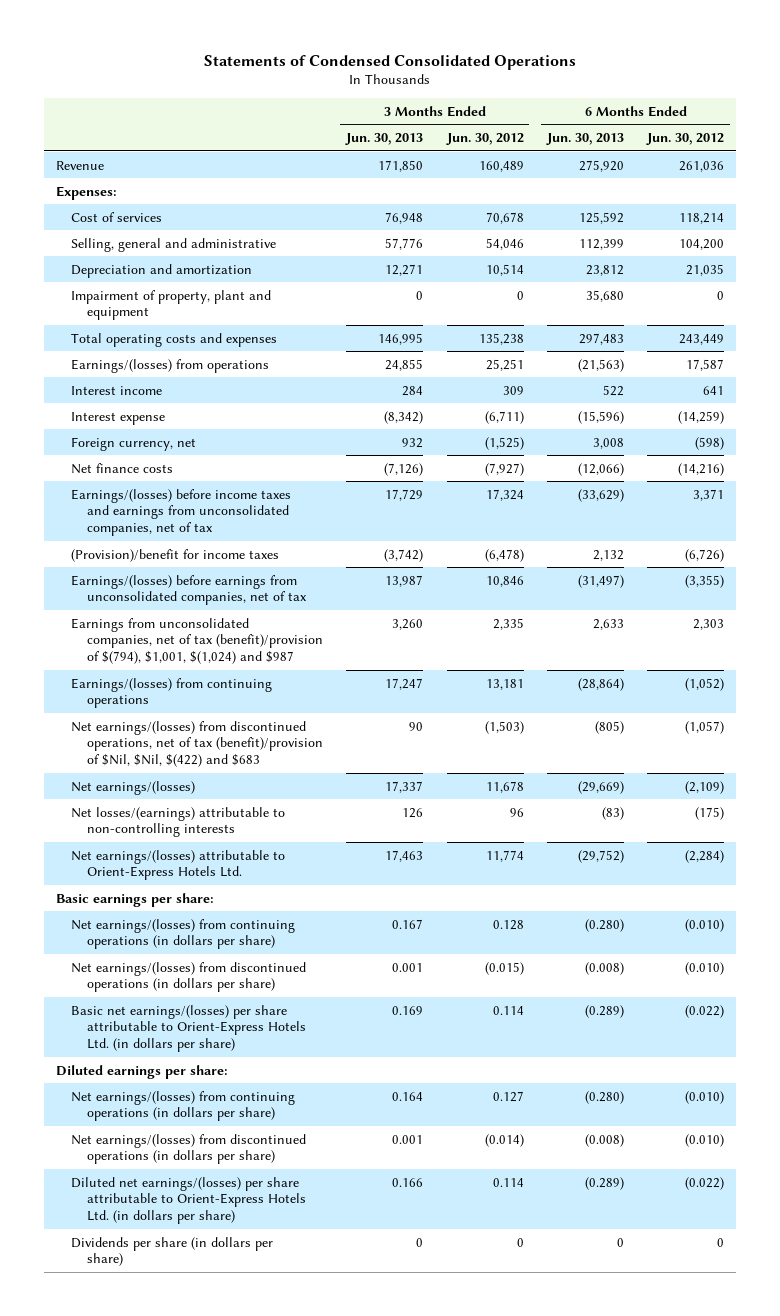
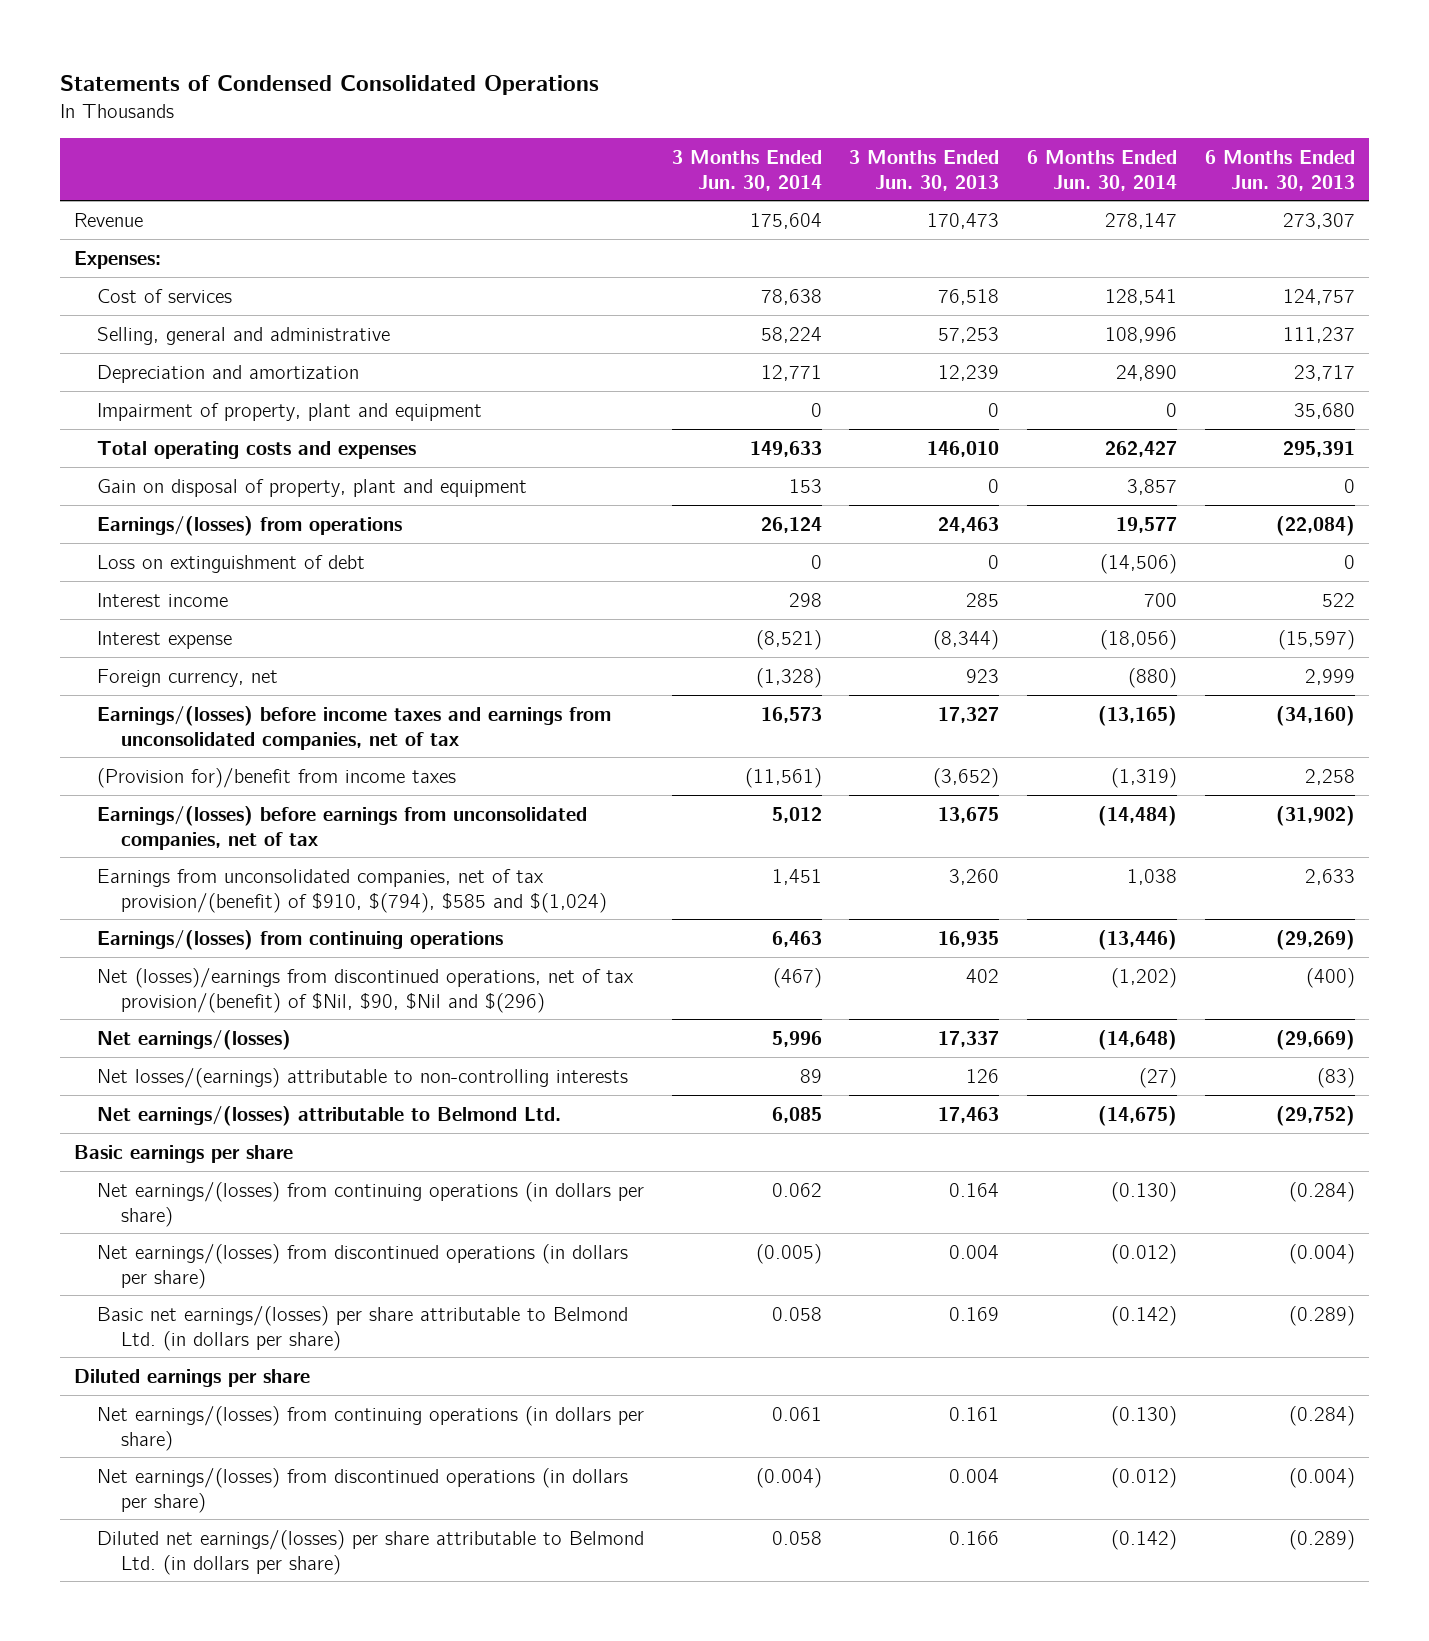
[445,133,524,146] Jun. 30, 2012 -> none
[646,133,725,146] Jun. 30, 2012 -> none
none -> [671,149,822,191] 3 Months Ended Jun. 30, 2014
none -> [1027,149,1178,191] 6 Months Ended Jun. 30, 2014
[378,159,424,172] 171,850 -> [927,212,1000,229] 170,473
[578,159,624,172] 275,920 -> [1282,212,1355,229] 273,307
[385,211,424,224] 76,948 -> [938,288,1000,305] 76,518
[578,211,624,224] 125,592 -> [1282,288,1355,305] 124,757
[385,237,424,250] 57,776 -> [938,326,1000,343] 57,253
[578,238,624,250] 112,399 -> [1282,326,1355,343] 111,237
[385,263,424,276] 12,271 -> [938,364,1000,381] 12,239
[585,264,624,276] 23,812 -> [1293,364,1355,381] 23,717
[71,462,174,474] Net finance costs -> none
[378,332,424,345] 146,995 -> [927,440,1000,457] 146,010
[578,332,624,345] 297,483 -> [1282,440,1355,457] 295,391
none -> [97,478,528,497] Gain on disposal of property, plant and equipment
[385,358,424,371] 24,855 -> [938,516,1000,533] 24,463
[577,358,624,372] (21,563) -> [1275,515,1355,536] (22,084)
none -> [97,554,366,573] Loss on extinguishment of debt
[402,385,424,396] 284 -> [966,592,1000,607] 285
[384,410,424,424] (8,342) -> [933,629,1000,650] (8,344)
[577,410,624,424] (15,596) -> [1277,629,1355,650] (15,597)
[402,437,424,448] 932 -> [966,668,1000,683] 923
[592,437,624,449] 3,008 -> [1304,668,1355,685] 2,999
[385,488,424,501] 17,729 -> [938,706,1000,723] 17,327
[577,488,624,502] (33,629) -> [1275,705,1355,726] (34,160)
[71,548,280,562] (Provision)/benefit for income taxes -> [97,767,457,788] (Provision for)/benefit from income taxes
[384,548,424,562] (3,742) -> [933,767,1000,788] (3,652)
[592,549,624,561] 2,132 -> [1304,768,1355,785] 2,258
[385,574,424,587] 13,987 -> [938,806,1000,823] 13,675
[577,574,624,588] (31,497) -> [1275,805,1355,826] (31,902)
[71,617,323,664] Earnings from unconsolidated companies, net of tax (benefit)/provision of $(794), $1,001, $(1,024) and $987 -> [97,868,607,913] Earnings from unconsolidated companies, net of tax provision/(benefit) of $910, $(794), $585 and $(1,024)
[385,677,424,690] 17,247 -> [938,930,1000,947] 16,935
[577,677,624,691] (28,864) -> [1275,929,1355,950] (29,269)
[71,720,323,767] Net earnings/(losses) from discontinued operations, net of tax (benefit)/provision of $Nil, $Nil, $(422) and $683 -> [97,967,635,1013] Net (losses)/earnings from discontinued operations, net of tax provision/(benefit) of $Nil, $90, $Nil and $(296)
[409,721,424,731] 90 -> [966,968,1000,983] 402
[594,720,624,734] (805) -> [1305,967,1355,988] (400)
[71,1236,274,1267] Dividends per share (in dollars per share) -> none
[71,849,286,881] Net earnings/(losses) attributable to Orient-Express Hotels Ltd. -> [97,1105,562,1126] Net earnings/(losses) attributable to Belmond Ltd.
[56,892,215,907] Basic earnings per share: -> [73,1144,293,1163] Basic earnings per share
[392,918,424,929] 0.167 -> [949,1182,1000,1197] 0.164
[584,918,624,932] (0.280) -> [1288,1181,1355,1202] (0.284)
[392,962,424,972] 0.001 -> [949,1244,1000,1259] 0.004
[584,961,624,975] (0.008) -> [1288,1243,1355,1264] (0.004)
[71,1004,306,1052] Basic net earnings/(losses) per share attributable to Orient-Express Hotels Ltd. (in dollars per share) -> [97,1305,629,1351] Basic net earnings/(losses) per share attributable to Belmond Ltd. (in dollars per share)
[56,1064,229,1079] Diluted earnings per share: -> [73,1368,310,1387] Diluted earnings per share
[392,1091,424,1101] 0.164 -> [949,1406,1000,1421] 0.161
[584,1090,624,1104] (0.280) -> [1288,1405,1355,1426] (0.284)
[392,1134,424,1144] 0.001 -> [949,1468,1000,1483] 0.004
[584,1133,624,1147] (0.008) -> [1288,1467,1355,1488] (0.004)
[71,1176,306,1224] Diluted net earnings/(losses) per share attributable to Orient-Express Hotels Ltd. (in dollars per share) -> [97,1529,645,1575] Diluted net earnings/(losses) per share attributable to Belmond Ltd. (in dollars per share)

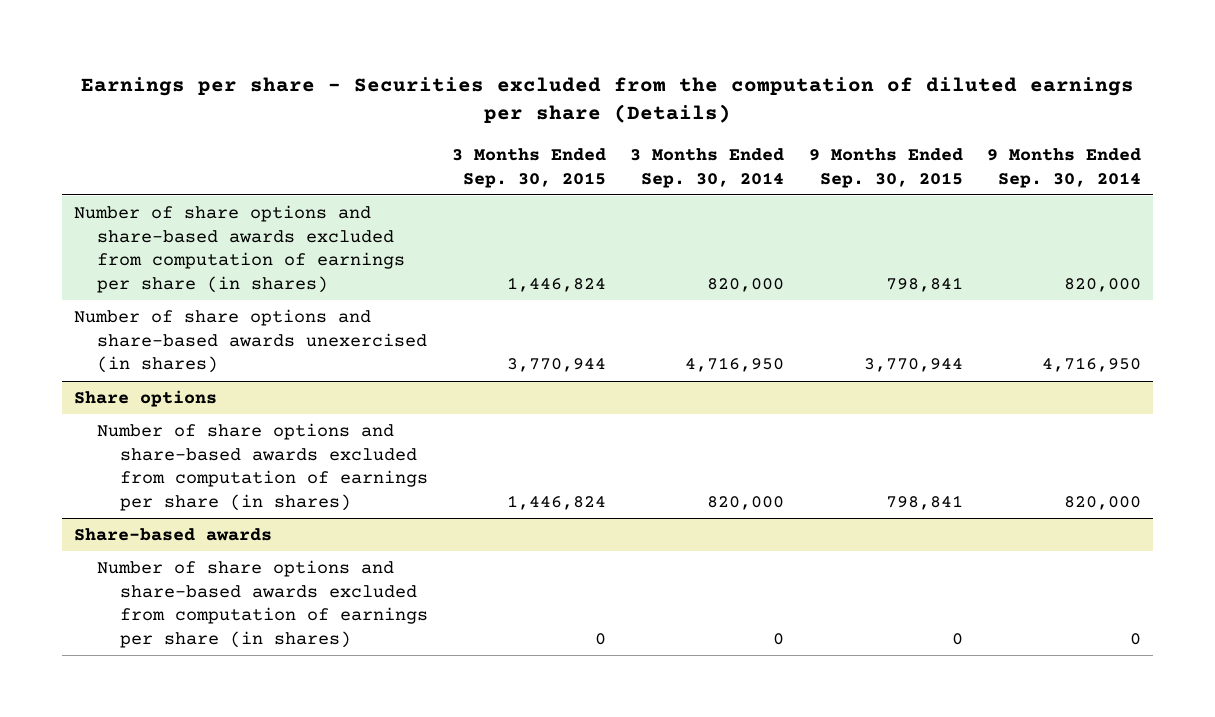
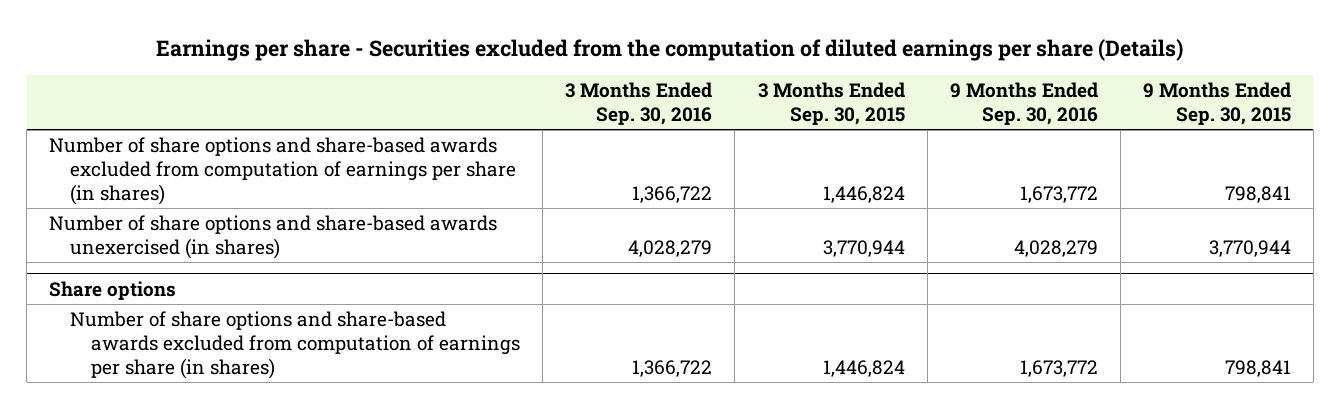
[630,147,785,188] 3 Months Ended Sep. 30, 2014 -> none
[986,147,1141,188] 9 Months Ended Sep. 30, 2014 -> none
none -> [565,81,713,125] 3 Months Ended Sep. 30, 2016
none -> [949,81,1098,125] 9 Months Ended Sep. 30, 2016
[74,527,273,541] Share-based awards -> none
[97,559,428,648] Number of share options and share-based awards excluded from computation of earnings per share (in shares) -> none

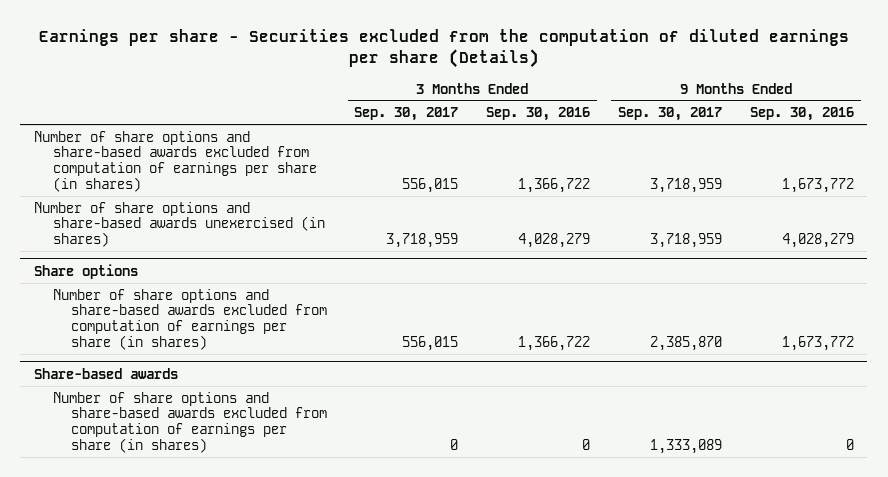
[757,81,905,125] 3 Months Ended Sep. 30, 2015 -> none
[1142,81,1291,125] 9 Months Ended Sep. 30, 2015 -> none
none -> [354,107,459,122] Sep. 30, 2017
none -> [617,107,722,122] Sep. 30, 2017
none -> [34,367,179,379] Share-based awards
none -> [52,391,327,454] Number of share options and share-based awards excluded from computation of earnings per share (in shares)

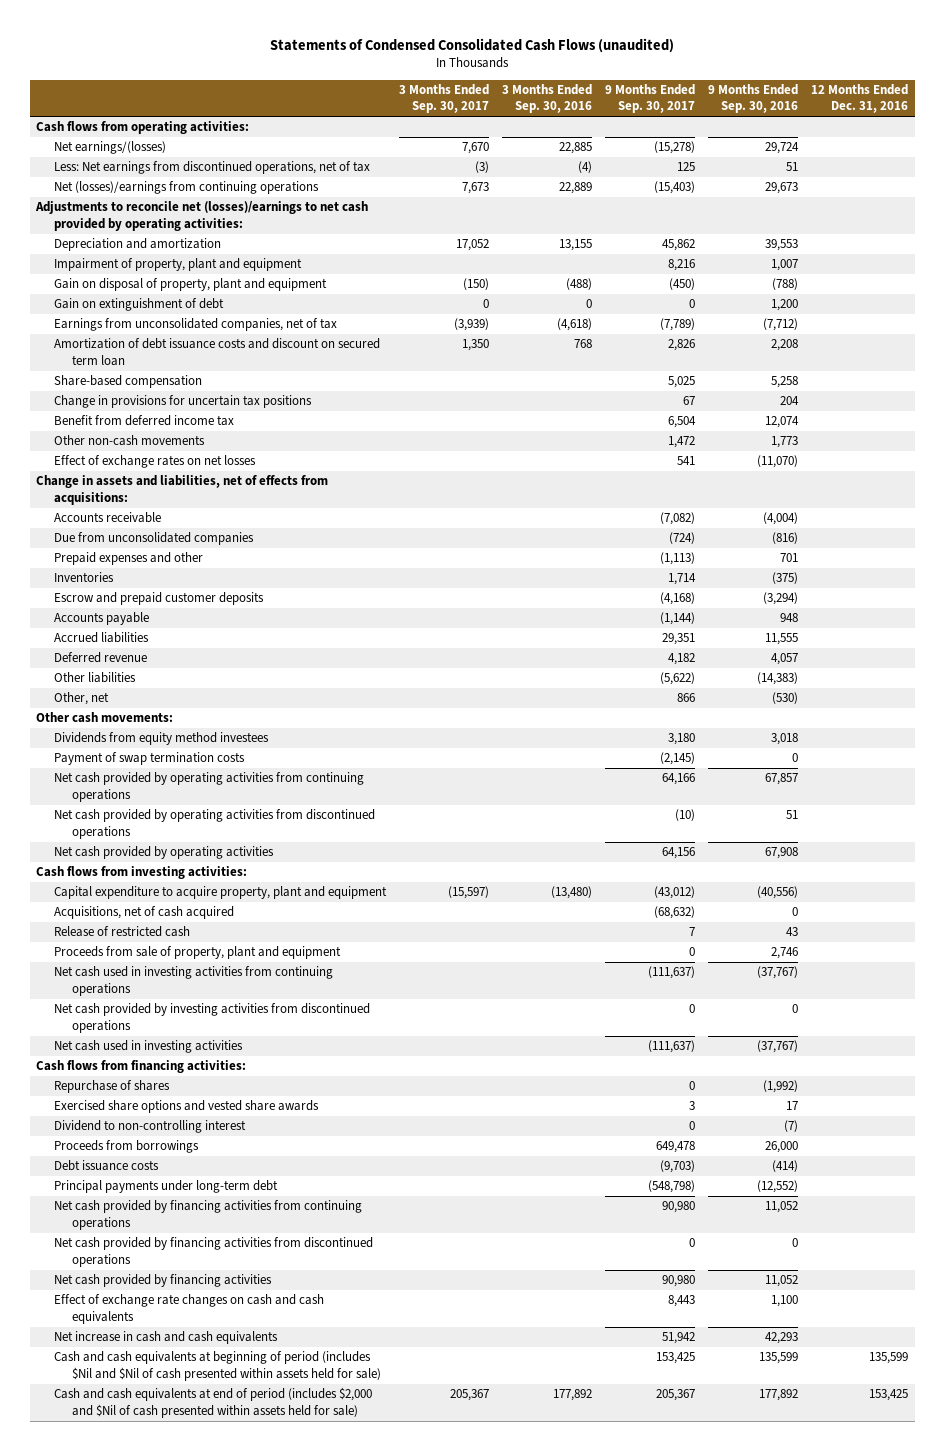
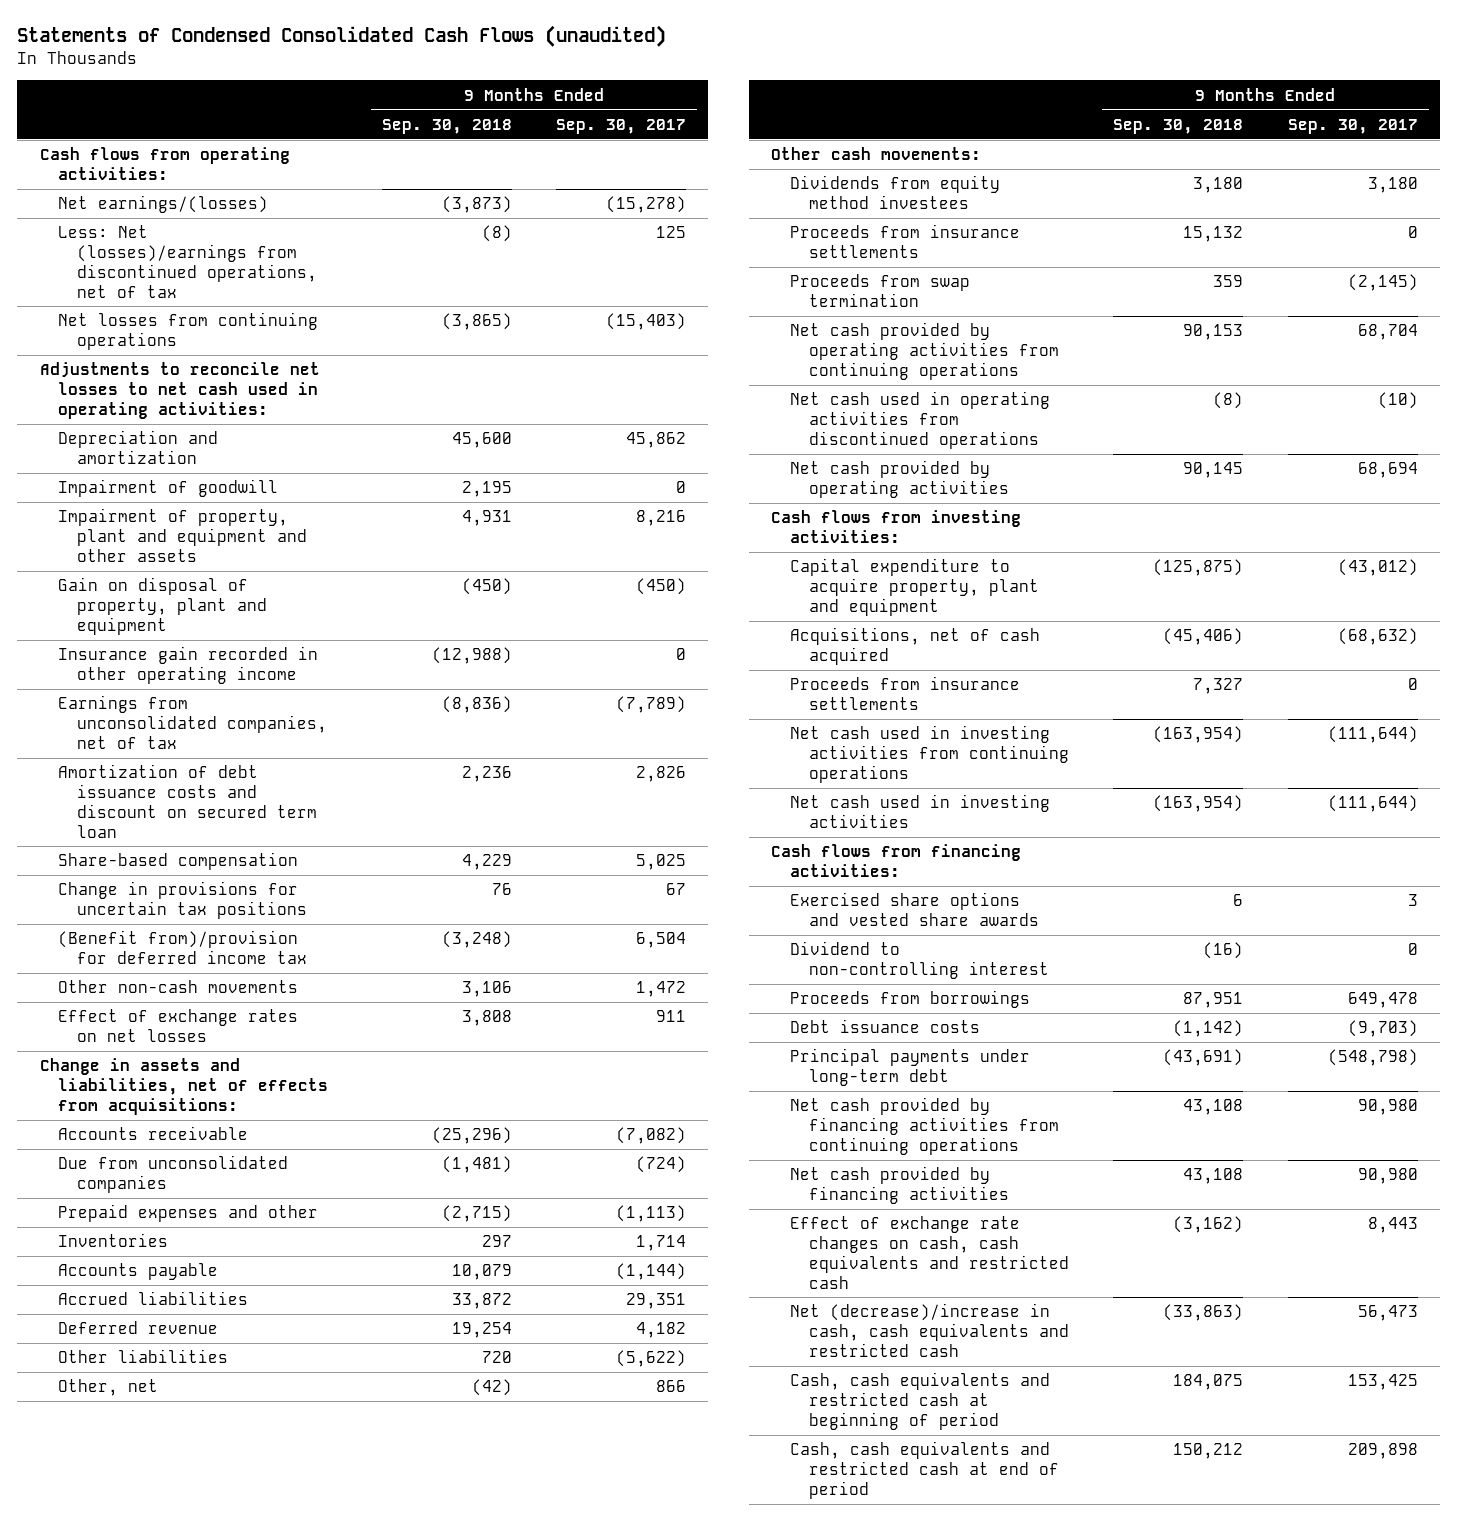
[399,83,490,114] 3 Months Ended Sep. 30, 2017 -> none
[502,83,593,114] 3 Months Ended Sep. 30, 2016 -> none
[708,83,799,114] 9 Months Ended Sep. 30, 2016 -> none
[811,83,909,114] 12 Months Ended Dec. 31, 2016 -> none
none -> [381,118,512,134] Sep. 30, 2018
[54,161,371,175] Less: Net earnings from discontinued operations, net of tax -> [58,225,318,298] Less: Net (losses)/earnings from discontinued operations, net of tax
[54,181,320,195] Net (losses)/earnings from continuing operations -> [58,312,319,350] Net losses from continuing operations
[35,201,369,231] Adjustments to reconcile net (losses)/earnings to net cash provided by operating activities: -> [39,362,320,419] Adjustments to reconcile net losses to net cash used in operating activities:
none -> [58,479,279,498] Impairment of goodwill
[54,258,303,272] Impairment of property, plant and equipment -> [58,508,308,562] Impairment of property, plant and equipment and other assets
[54,298,225,312] Gain on extinguishment of debt -> none
none -> [58,646,319,684] Insurance gain recorded in other operating income
[54,415,235,427] Benefit from deferred income tax -> [58,930,308,964] (Benefit from)/provision for deferred income tax
[677,456,696,466] 541 -> [656,1010,687,1023] 911
[54,592,265,606] Escrow and prepaid customer deposits -> none
none -> [789,224,1020,258] Proceeds from insurance settlements
[54,752,246,766] Payment of swap termination costs -> [789,274,970,307] Proceeds from swap termination
[662,773,696,786] 64,166 -> [1357,324,1418,341] 68,704
[54,809,376,839] Net cash provided by operating activities from discontinued operations -> [789,391,1050,449] Net cash used in operating activities from discontinued operations
[662,847,696,860] 64,156 -> [1357,462,1418,479] 68,694
[54,926,191,938] Release of restricted cash -> none
[54,946,342,960] Proceeds from sale of property, plant and equipment -> none
[54,1003,371,1033] Net cash provided by investing activities from discontinued operations -> none
none -> [789,676,1020,710] Proceeds from insurance settlements
[648,966,696,980] (111,637) -> [1327,726,1418,744] (111,644)
[648,1040,696,1054] (111,637) -> [1327,795,1418,813] (111,644)
[54,1080,171,1094] Repurchase of shares -> none
[54,1237,374,1267] Net cash provided by financing activities from discontinued operations -> none
[54,1387,373,1418] Cash and cash equivalents at end of period (includes $2,000 and $Nil of cash presented within assets held for sale) -> none
[54,1294,325,1324] Effect of exchange rate changes on cash and cash equivalents -> [789,1216,1069,1289] Effect of exchange rate changes on cash, cash equivalents and restricted cash
[54,1331,279,1345] Net increase in cash and cash equivalents -> [789,1303,1069,1357] Net (decrease)/increase in cash, cash equivalents and restricted cash
[662,1332,696,1345] 51,942 -> [1357,1305,1418,1322] 56,473
[54,1351,382,1381] Cash and cash equivalents at beginning of period (includes $Nil and $Nil of cash presented within assets held for sale) -> [789,1372,1050,1430] Cash, cash equivalents and restricted cash at beginning of period
none -> [789,1441,1059,1499] Cash, cash equivalents and restricted cash at end of period

